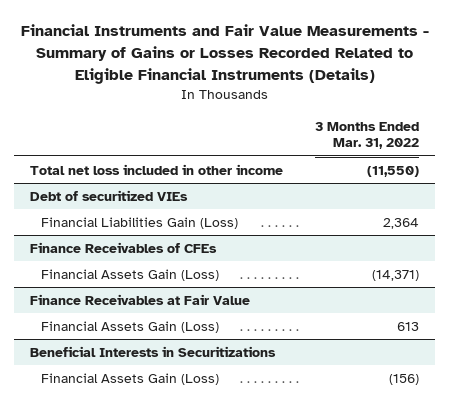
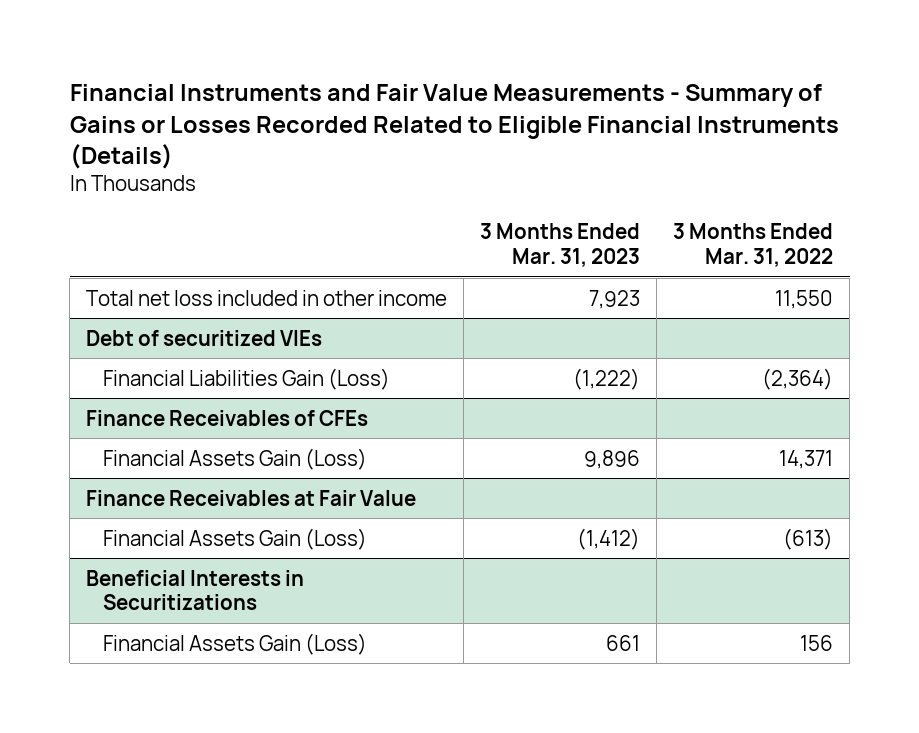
none -> [480,223,641,268] 3 Months Ended Mar. 31, 2023
[367,165,420,177] (11,550) -> [775,289,834,309] 11,550
[383,217,420,229] 2,364 -> [762,367,834,390] (2,364)
[372,269,420,281] (14,371) -> [779,449,834,469] 14,371
[397,321,420,331] 613 -> [783,527,834,550] (613)
[389,373,420,385] (156) -> [800,634,834,651] 156

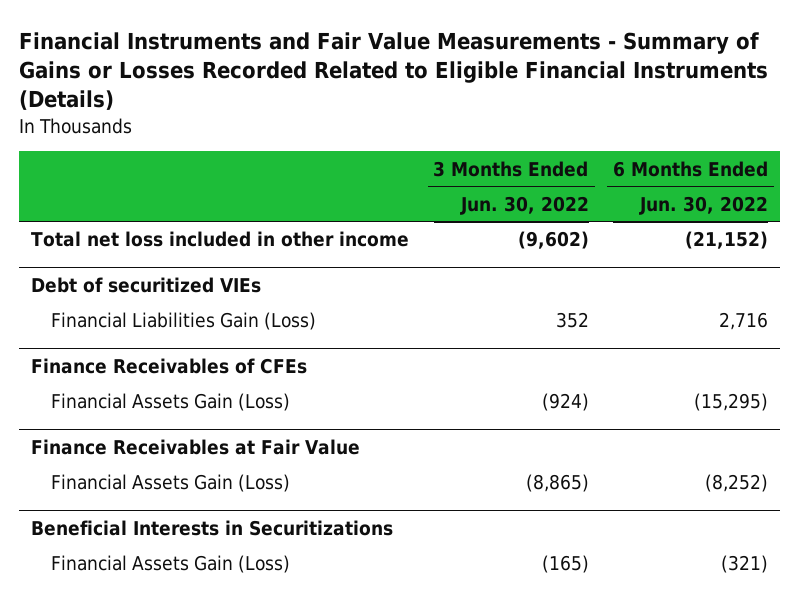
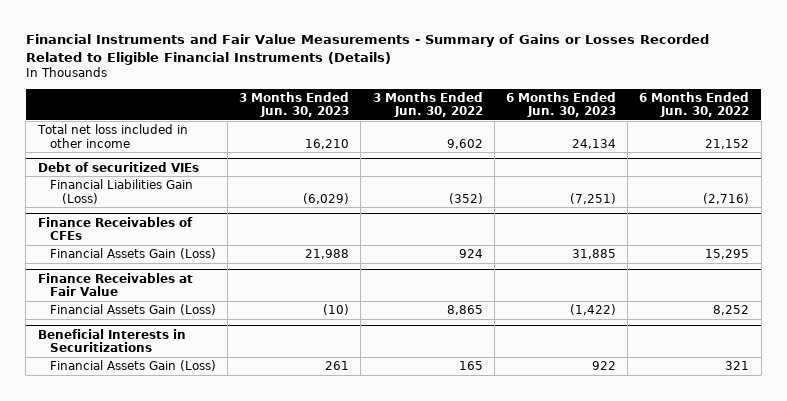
none -> [239,91,350,118] 3 Months Ended Jun. 30, 2023
none -> [505,91,616,118] 6 Months Ended Jun. 30, 2023
[517,231,589,250] (9,602) -> [446,138,483,149] 9,602
[685,231,769,250] (21,152) -> [705,138,750,149] 21,152
[555,312,589,329] 352 -> [448,192,483,204] (352)
[719,312,769,331] 2,716 -> [703,192,750,204] (2,716)
[541,393,589,412] (924) -> [458,248,483,258] 924
[694,393,769,412] (15,295) -> [705,248,750,259] 15,295
[525,474,589,493] (8,865) -> [446,304,483,315] 8,865
[705,474,769,493] (8,252) -> [713,304,750,315] 8,252
[541,555,589,574] (165) -> [458,360,483,370] 165
[721,555,769,574] (321) -> [725,360,750,370] 321

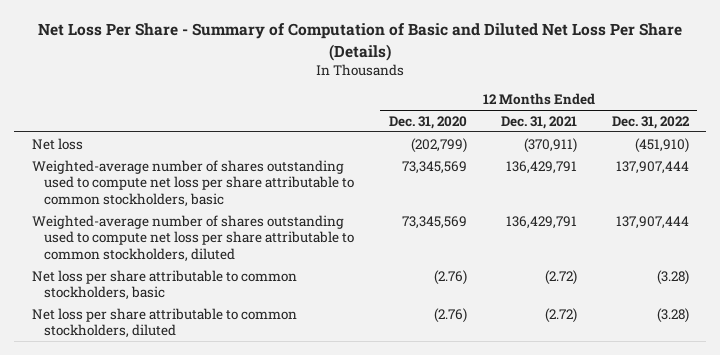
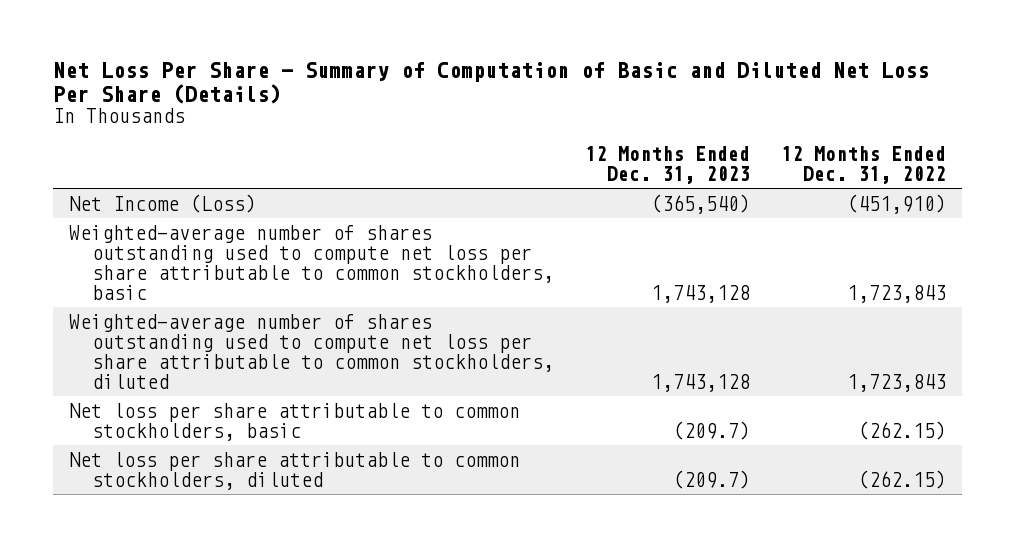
[388,116,467,130] Dec. 31, 2020 -> none
[501,116,578,130] Dec. 31, 2021 -> none
none -> [584,145,750,184] 12 Months Ended Dec. 31, 2023
[31,137,83,150] Net loss -> [68,193,256,213] Net Income (Loss)
[615,160,689,174] 137,907,444 -> [847,284,947,303] 1,723,843
[615,215,689,229] 137,907,444 -> [847,373,947,392] 1,723,843
[656,269,689,285] (3.28) -> [858,420,947,440] (262.15)
[656,307,689,323] (3.28) -> [858,469,947,489] (262.15)

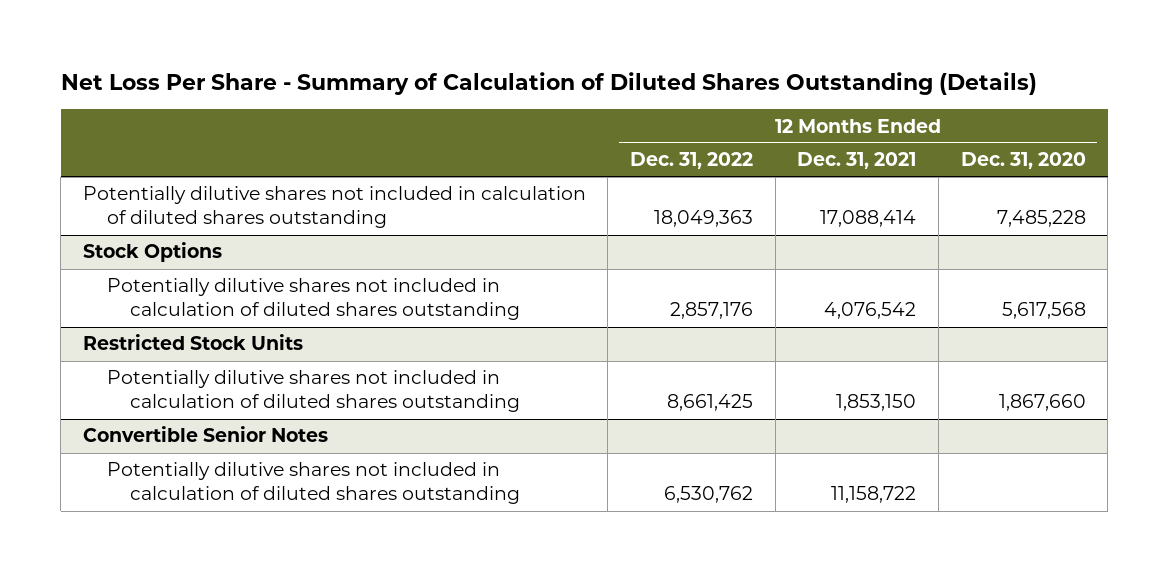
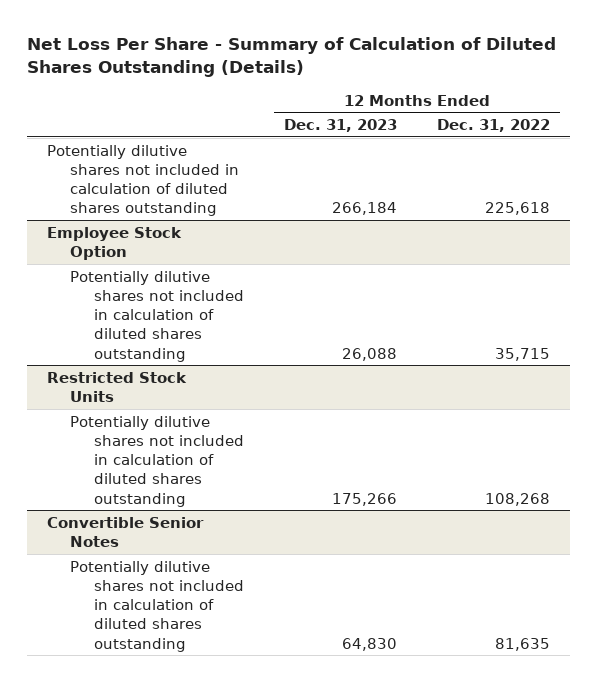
[797,152,917,170] Dec. 31, 2021 -> none
[960,152,1086,170] Dec. 31, 2020 -> none
none -> [283,119,397,133] Dec. 31, 2023
[654,210,754,228] 18,049,363 -> [485,202,551,216] 225,618
[82,242,222,263] Stock Options -> [47,226,183,260] Employee Stock Option
[670,302,754,320] 2,857,176 -> [495,347,551,361] 35,715
[667,394,754,412] 8,661,425 -> [485,492,551,506] 108,268
[664,486,754,504] 6,530,762 -> [495,637,551,651] 81,635

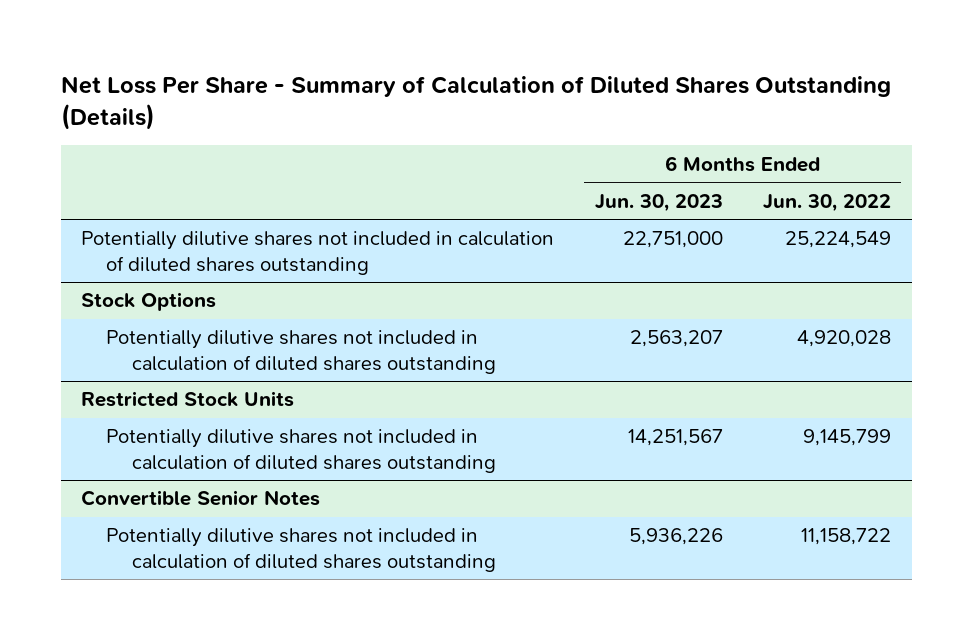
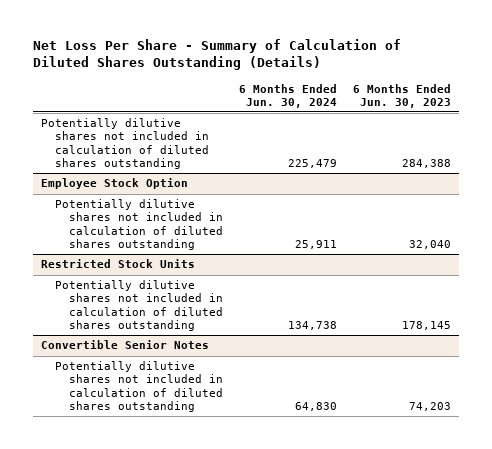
[763,193,892,212] Jun. 30, 2022 -> none
none -> [239,83,338,108] 6 Months Ended Jun. 30, 2024
[622,231,723,249] 22,751,000 -> [402,158,452,168] 284,388
[80,292,216,312] Stock Options -> [40,178,188,190] Employee Stock Option
[629,330,723,348] 2,563,207 -> [409,239,452,249] 32,040
[627,429,723,447] 14,251,567 -> [402,320,452,330] 178,145
[628,528,723,546] 5,936,226 -> [409,401,452,411] 74,203

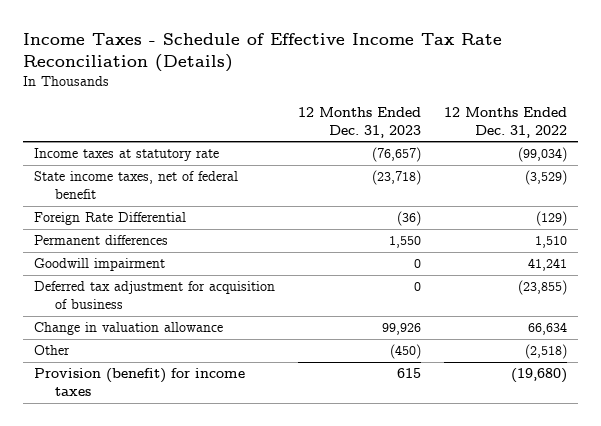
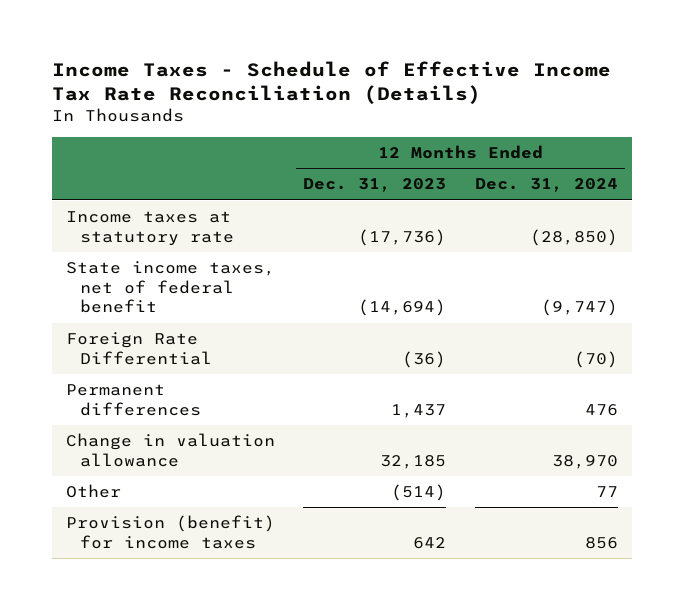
[443,106,567,138] 12 Months Ended Dec. 31, 2022 -> none
none -> [474,178,618,193] Dec. 31, 2024
[372,147,422,163] (76,657) -> [358,228,447,246] (17,736)
[372,170,422,186] (23,718) -> [358,299,447,317] (14,694)
[34,258,166,272] Goodwill impairment -> none
[34,281,276,310] Deferred tax adjustment for acquisition of business -> none
[389,236,422,249] 1,550 -> [391,403,447,418] 1,437
[382,323,422,336] 99,926 -> [380,454,447,469] 32,185
[390,344,422,360] (450) -> [391,484,447,502] (514)
[397,368,422,379] 615 -> [413,536,447,549] 642

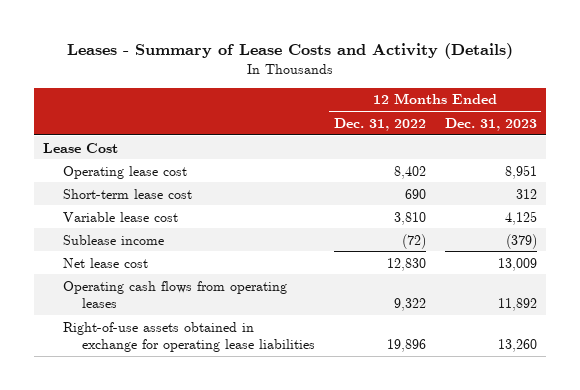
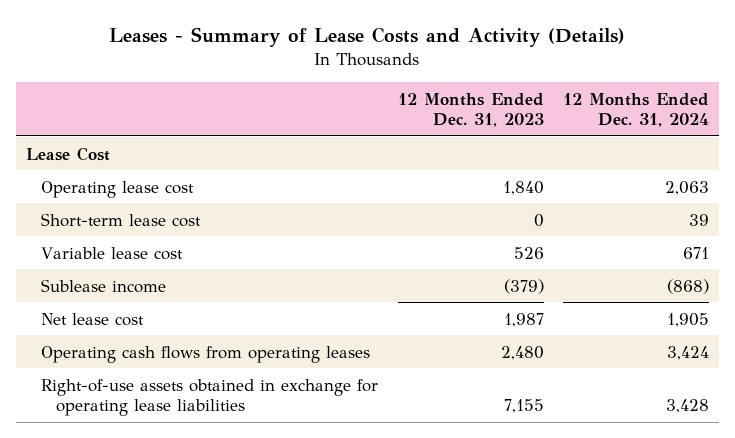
[333,117,426,131] Dec. 31, 2022 -> none
none -> [562,92,709,127] 12 Months Ended Dec. 31, 2024
[504,164,537,179] 8,951 -> [502,180,544,195] 1,840
[515,188,537,199] 312 -> [533,213,544,227] 0
[504,210,537,225] 4,125 -> [513,246,544,259] 526
[497,257,537,271] 13,009 -> [503,312,544,327] 1,987
[497,298,537,312] 11,892 -> [500,345,544,360] 2,480
[497,339,537,353] 13,260 -> [503,398,544,413] 7,155

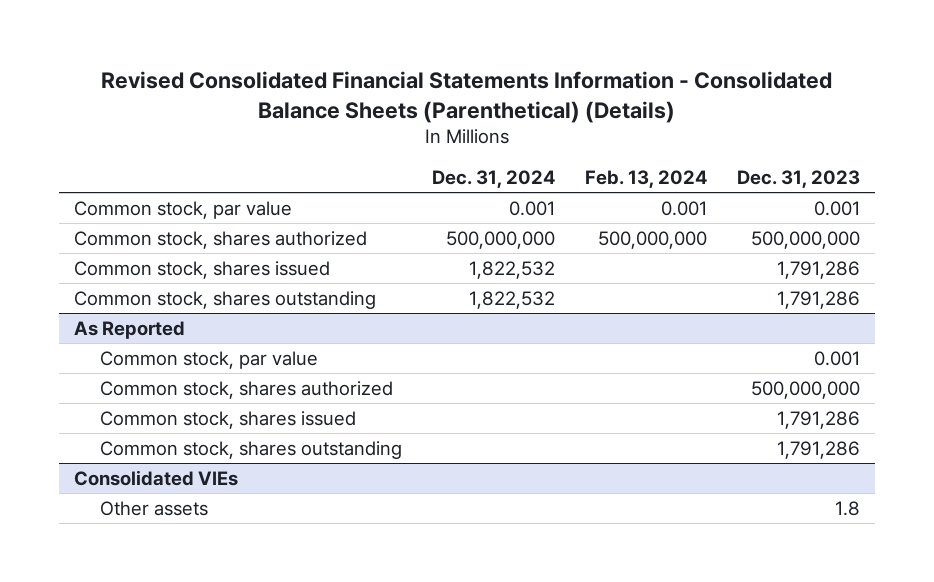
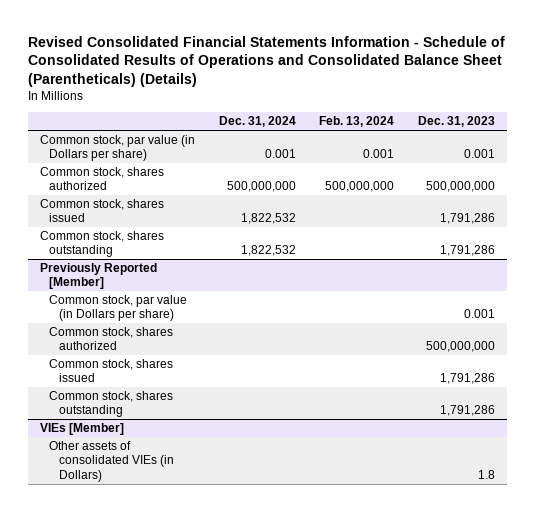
[100,71,832,123] Revised Consolidated Financial Statements Information - Consolidated Balance Sheets (Parenthetical) (Details) -> [27,35,505,87] Revised Consolidated Financial Statements Information - Schedule of Consolidated Results of Operations and Consolidated Balance Sheet (Parentheticals) (Details)
[73,200,292,219] Common stock, par value -> [39,135,195,162] Common stock, par value (in Dollars per share)
[73,320,185,339] As Reported -> [39,263,157,290] Previously Reported [Member]
[100,350,319,369] Common stock, par value -> [49,295,188,322] Common stock, par value (in Dollars per share)
[73,469,238,486] Consolidated VIEs -> [39,423,124,436] VIEs [Member]
[100,500,209,516] Other assets -> [49,441,174,482] Other assets of consolidated VIEs (in Dollars)

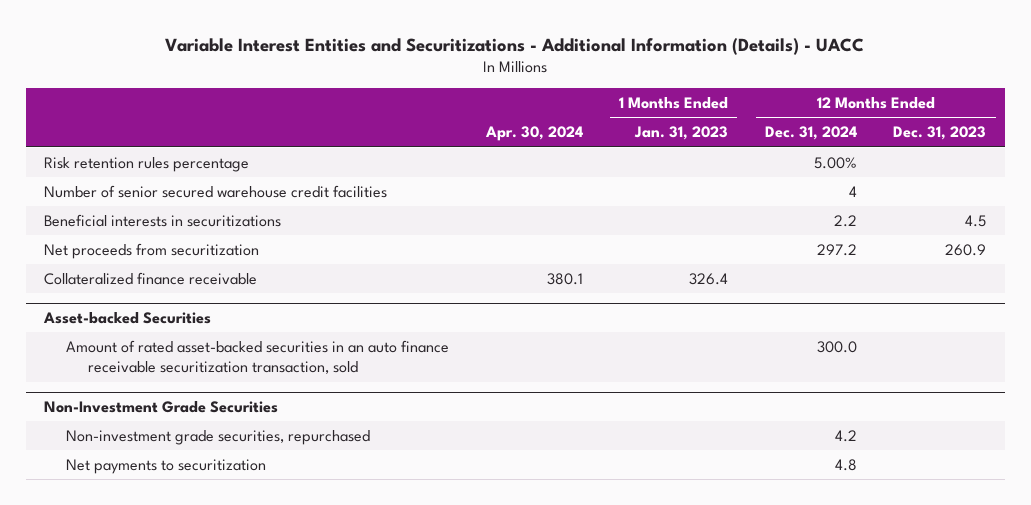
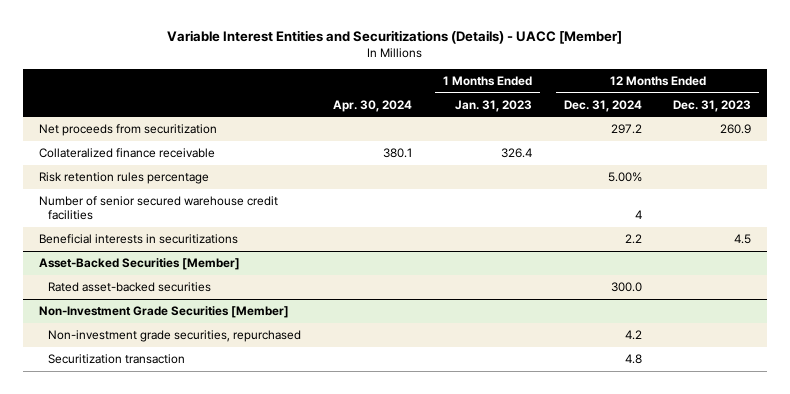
[165,37,865,55] Variable Interest Entities and Securitizations - Additional Information (Details) - UACC -> [166,30,622,45] Variable Interest Entities and Securitizations (Details) - UACC [Member]
[44,242,260,259] Net proceeds from securitization -> [38,123,217,136] Net proceeds from securitization
[44,271,258,285] Collateralized finance receivable -> [38,147,215,158] Collateralized finance receivable
[43,312,212,325] Asset-backed Securities -> [38,257,240,270] Asset-Backed Securities [Member]
[66,339,450,375] Amount of rated asset-backed securities in an auto finance receivable securitization transaction, sold -> [48,281,212,292] Rated asset-backed securities
[44,401,279,414] Non-Investment Grade Securities -> [38,305,289,318] Non-Investment Grade Securities [Member]
[66,458,267,474] Net payments to securitization -> [48,353,186,364] Securitization transaction

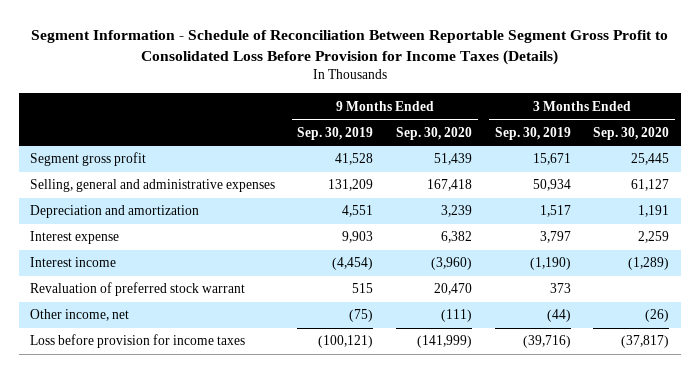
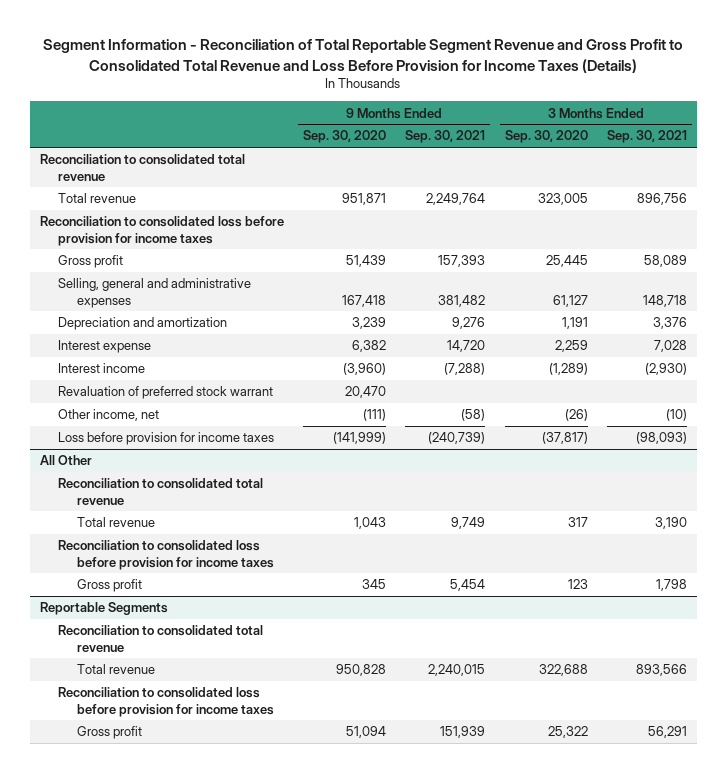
[30,29,668,66] Segment Information - Schedule of Reconciliation Between Reportable Segment Gross Profit to Consolidated Loss Before Provision for Income Taxes (Details) -> [43,39,684,73] Segment Information - Reconciliation of Total Reportable Segment Revenue and Gross Profit to Consolidated Total Revenue and Loss Before Provision for Income Taxes (Details)
[297,126,374,140] Sep. 30, 2019 -> none
[494,126,571,140] Sep. 30, 2019 -> none
none -> [405,130,486,144] Sep. 30, 2021
none -> [607,130,688,144] Sep. 30, 2021
none -> [39,154,245,181] Reconciliation to consolidated total revenue
none -> [58,193,137,204] Total revenue
none -> [39,216,284,246] Reconciliation to consolidated loss before provision for income taxes
[29,152,146,167] Segment gross profit -> [58,255,124,269] Gross profit
none -> [39,455,92,466] All Other
none -> [58,478,264,505] Reconciliation to consolidated total revenue
none -> [76,517,155,528] Total revenue
none -> [58,540,274,570] Reconciliation to consolidated loss before provision for income taxes
none -> [76,579,142,593] Gross profit
none -> [39,602,168,616] Reportable Segments
none -> [58,625,264,652] Reconciliation to consolidated total revenue
none -> [76,664,155,675] Total revenue
none -> [58,687,274,717] Reconciliation to consolidated loss before provision for income taxes
none -> [76,726,142,740] Gross profit

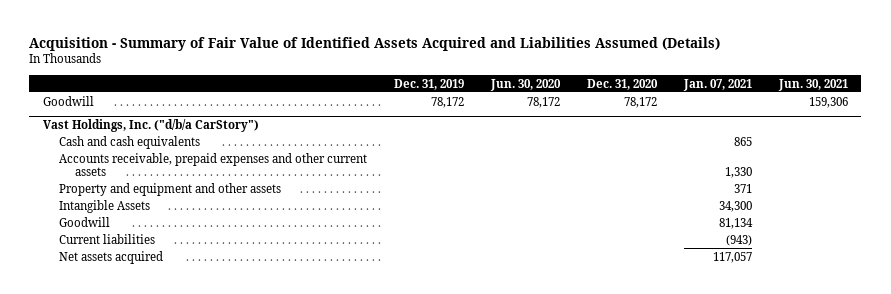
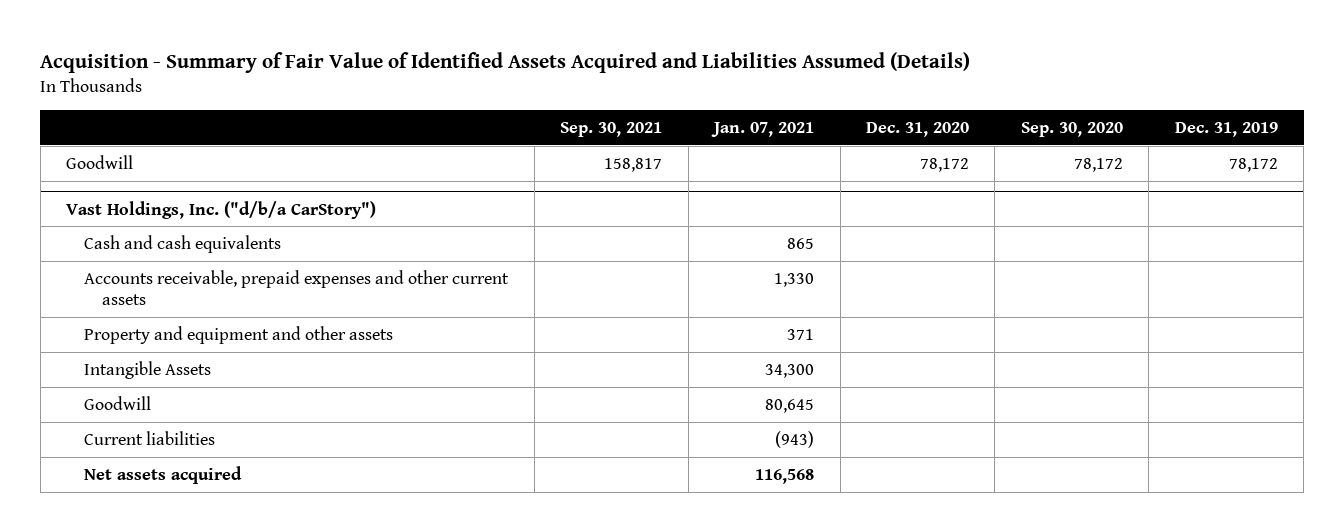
[489,78,561,91] Jun. 30, 2020 -> none
[777,78,848,91] Jun. 30, 2021 -> none
none -> [560,122,663,138] Sep. 30, 2021
none -> [1020,122,1123,138] Sep. 30, 2020
[718,217,753,229] 81,134 -> [765,398,815,413] 80,645
[712,251,752,263] 117,057 -> [755,468,815,484] 116,568

